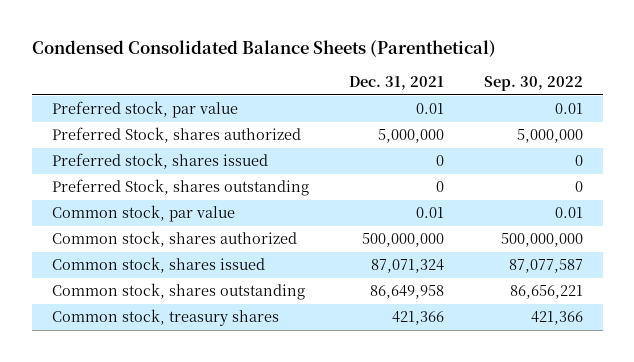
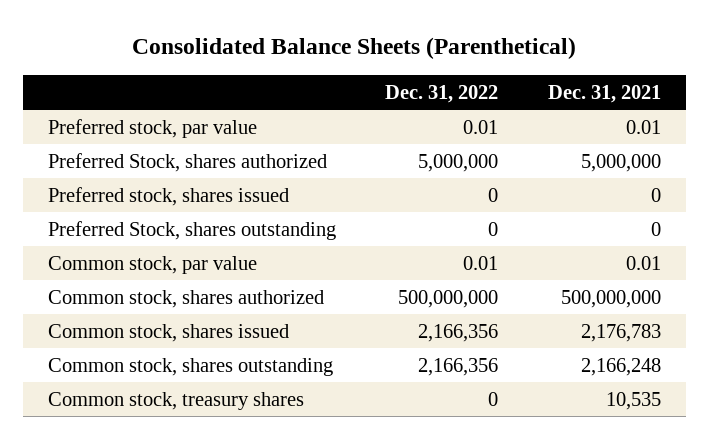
[31,40,496,58] Condensed Consolidated Balance Sheets (Parenthetical) -> [132,37,577,60] Consolidated Balance Sheets (Parenthetical)
[483,76,583,92] Sep. 30, 2022 -> none
none -> [385,84,499,103] Dec. 31, 2022
[370,259,444,274] 87,071,324 -> [581,323,662,342] 2,176,783
[369,285,444,300] 86,649,958 -> [581,357,662,376] 2,166,248
[391,311,444,326] 421,366 -> [606,391,662,410] 10,535

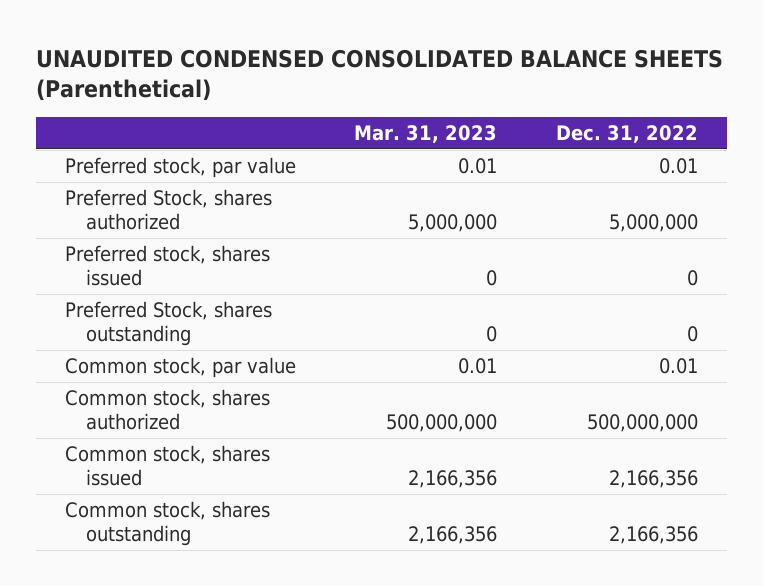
[132,37,577,60] Consolidated Balance Sheets (Parenthetical) -> [36,48,724,102] UNAUDITED CONDENSED CONSOLIDATED BALANCE SHEETS (Parenthetical)
[548,84,662,103] Dec. 31, 2021 -> none
none -> [354,124,498,143] Mar. 31, 2023
[47,391,304,410] Common stock, treasury shares -> none

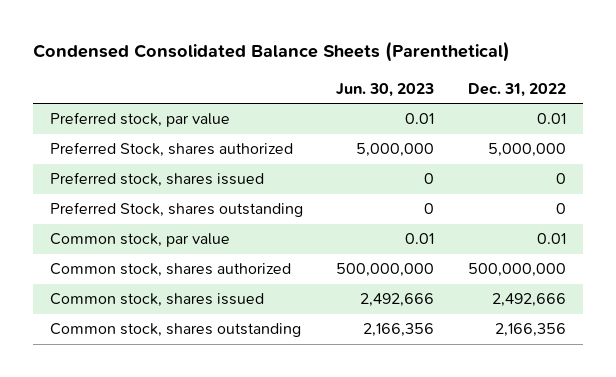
[36,48,724,102] UNAUDITED CONDENSED CONSOLIDATED BALANCE SHEETS (Parenthetical) -> [32,41,510,63] Condensed Consolidated Balance Sheets (Parenthetical)
[354,124,498,143] Mar. 31, 2023 -> none
none -> [336,82,435,97] Jun. 30, 2023
[608,470,698,489] 2,166,356 -> [492,293,567,308] 2,492,666

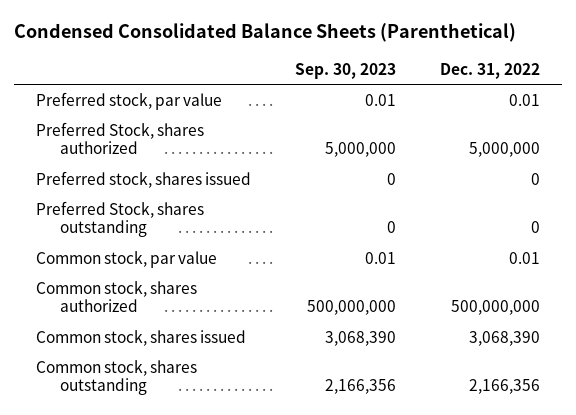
[336,82,435,97] Jun. 30, 2023 -> none
none -> [294,62,396,79] Sep. 30, 2023
[492,293,567,308] 2,492,666 -> [468,330,540,346] 3,068,390

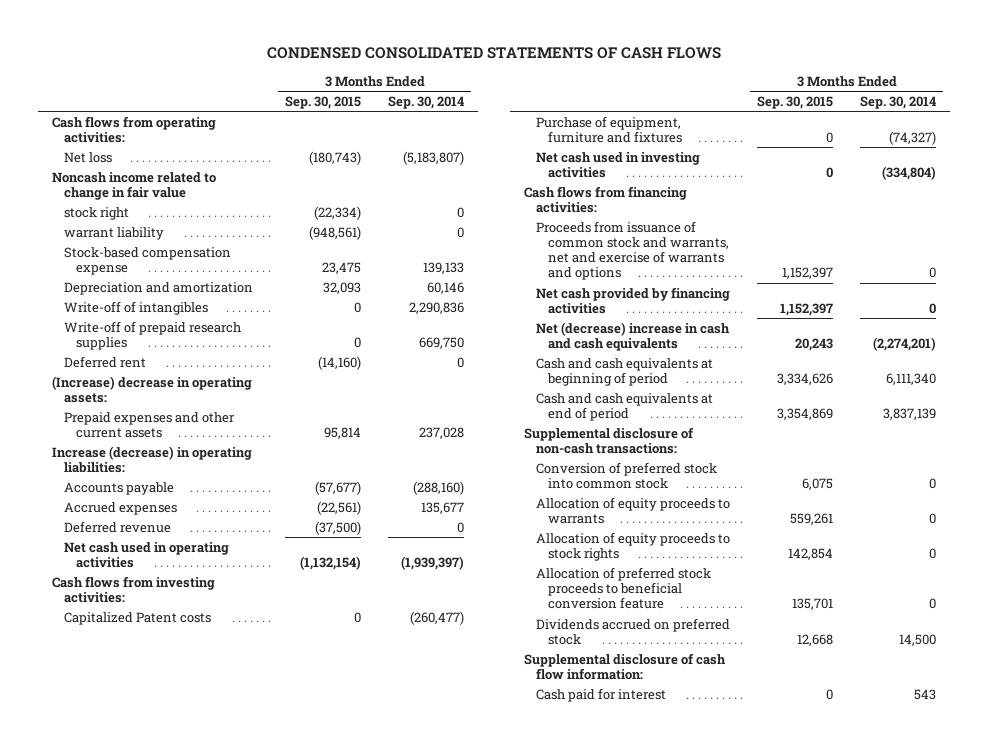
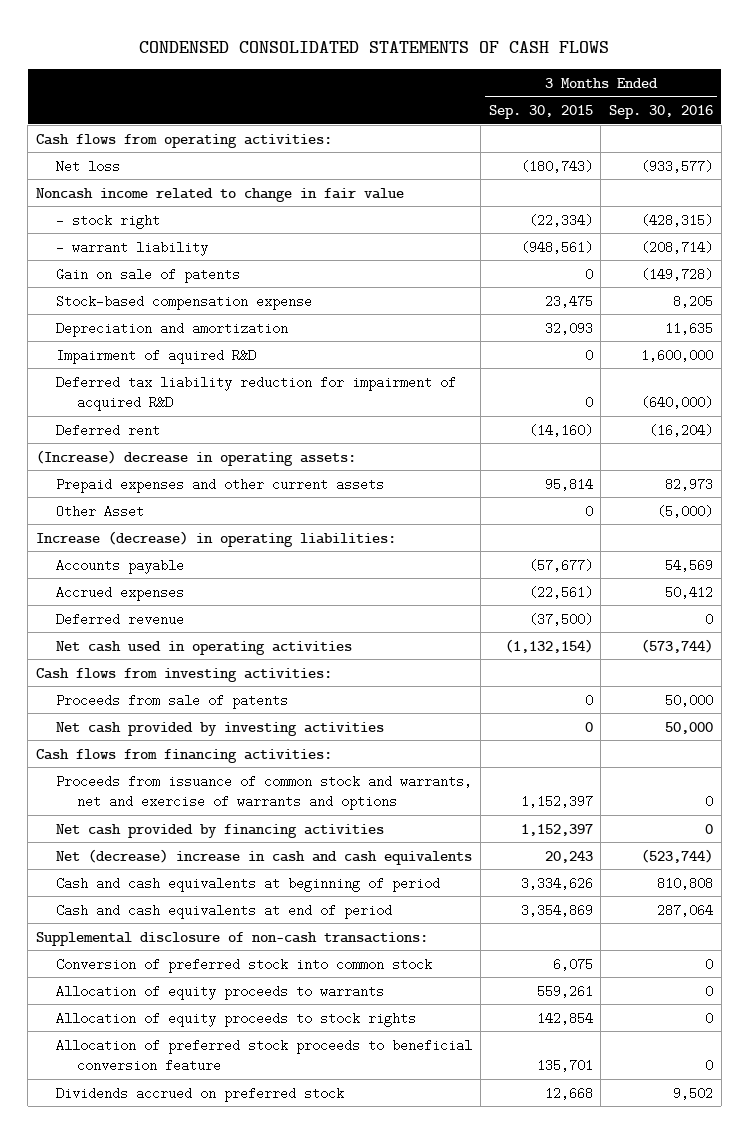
[388,95,465,109] Sep. 30, 2014 -> none
none -> [608,104,713,119] Sep. 30, 2016
[63,206,129,220] stock right -> [56,213,161,229] - stock right
[63,226,164,240] warrant liability -> [56,240,209,256] - warrant liability
none -> [56,267,241,283] Gain on sale of patents
[63,300,208,315] Write-off of intangibles -> none
[63,320,241,350] Write-off of prepaid research supplies -> none
none -> [56,348,257,364] Impairment of aquired R&D
none -> [56,375,457,412] Deferred tax liability reduction for impairment of acquired R&D
none -> [56,504,145,518] Other Asset
[63,611,211,625] Capitalized Patent costs -> none
[535,115,682,143] Purchase of equipment, furniture and fixtures -> none
none -> [56,693,289,709] Proceeds from sale of patents
[535,151,700,178] Net cash used in investing activities -> [56,721,385,736] Net cash provided by investing activities
[523,652,726,680] Supplemental disclosure of cash flow information: -> none
[535,687,666,702] Cash paid for interest -> none

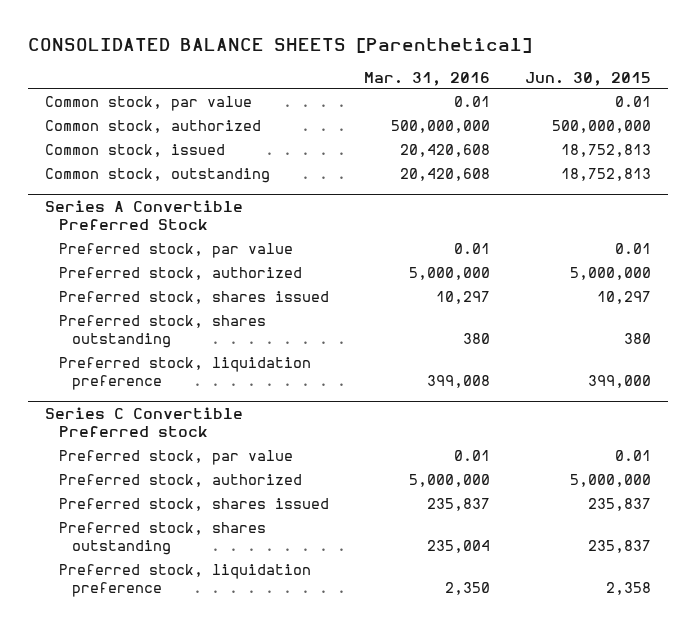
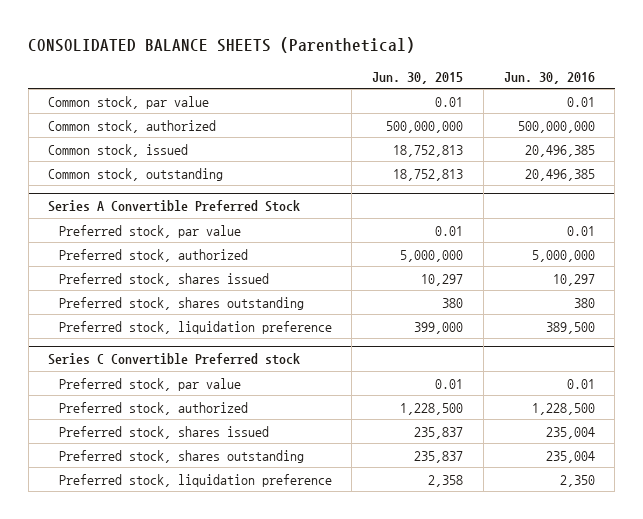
[27,37,532,53] CONSOLIDATED BALANCE SHEETS [Parenthetical] -> [28,37,416,54] CONSOLIDATED BALANCE SHEETS (Parenthetical)
[363,71,490,86] Mar. 31, 2016 -> none
none -> [503,72,595,85] Jun. 30, 2016
[569,474,651,488] 5,000,000 -> [400,402,464,415] 1,228,500

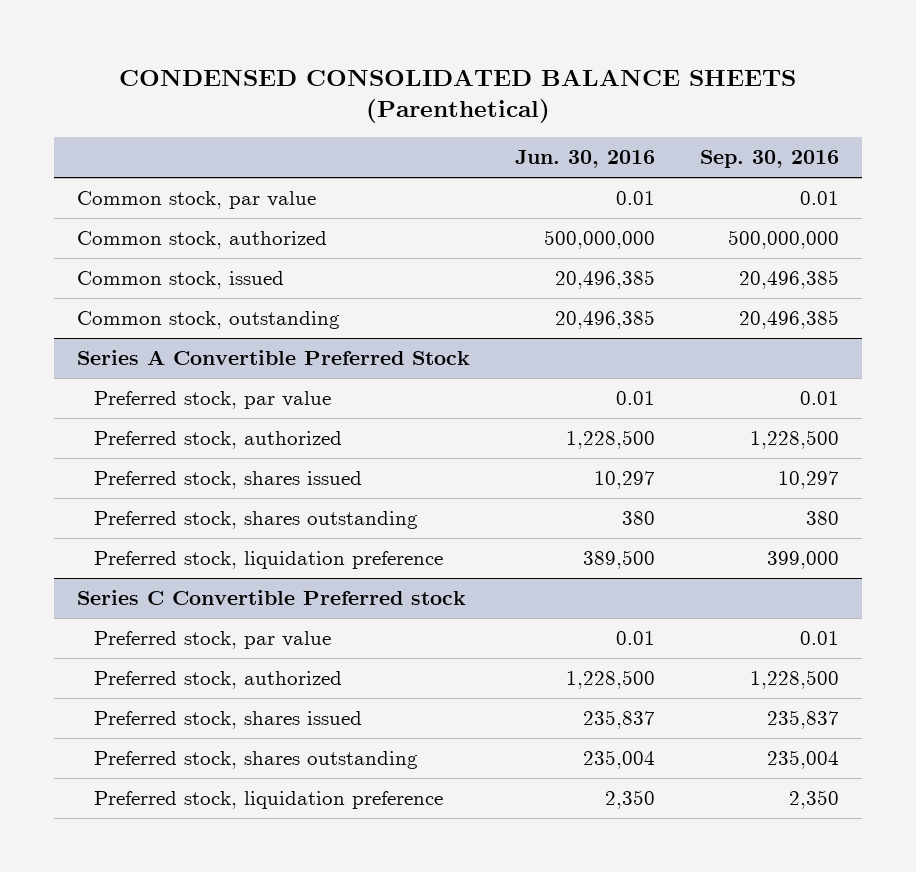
[28,37,416,54] CONSOLIDATED BALANCE SHEETS (Parenthetical) -> [118,68,796,124] CONDENSED CONSOLIDATED BALANCE SHEETS (Parenthetical)
[372,72,464,85] Jun. 30, 2015 -> none
none -> [700,150,840,169] Sep. 30, 2016
[531,249,595,262] 5,000,000 -> [565,429,655,449] 1,228,500
[545,426,595,439] 235,004 -> [582,709,655,729] 235,837

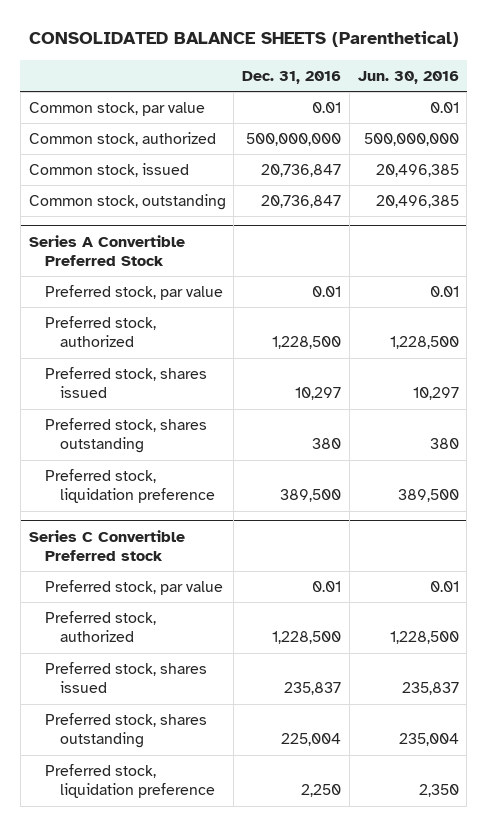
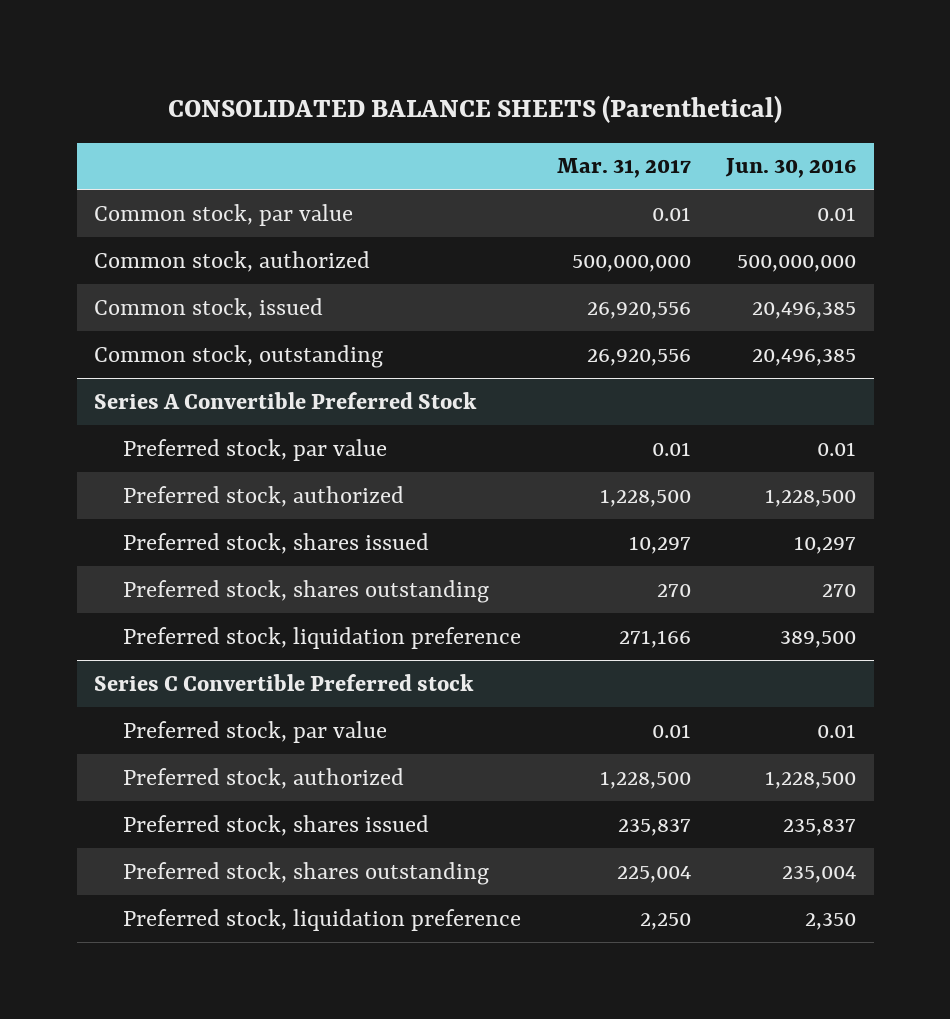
[242,70,342,84] Dec. 31, 2016 -> none
none -> [556,158,691,179] Mar. 31, 2017
[429,438,459,450] 380 -> [821,583,856,597] 270

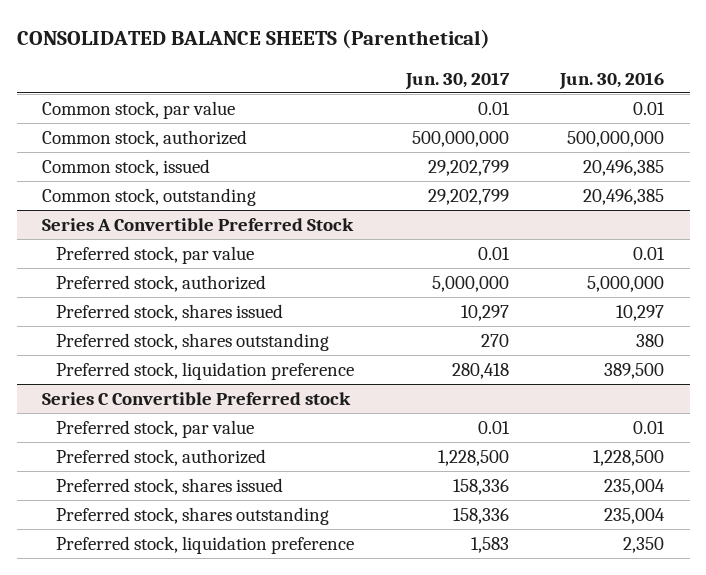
[556,158,691,179] Mar. 31, 2017 -> none
none -> [404,71,510,90] Jun. 30, 2017
[764,488,856,507] 1,228,500 -> [586,275,664,292] 5,000,000
[821,583,856,597] 270 -> [635,333,664,347] 380
[782,818,856,836] 235,837 -> [603,478,665,495] 235,004

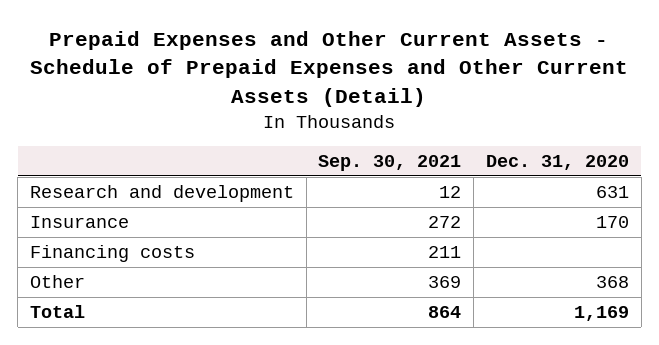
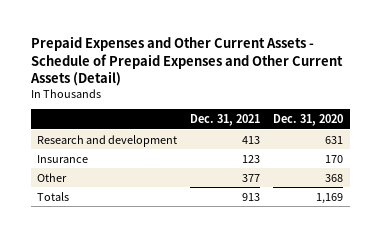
[318,154,462,171] Sep. 30, 2021 -> none
none -> [190,114,261,127] Dec. 31, 2021
[29,244,195,262] Financing costs -> none
[29,304,85,318] Total -> [37,191,70,201] Totals

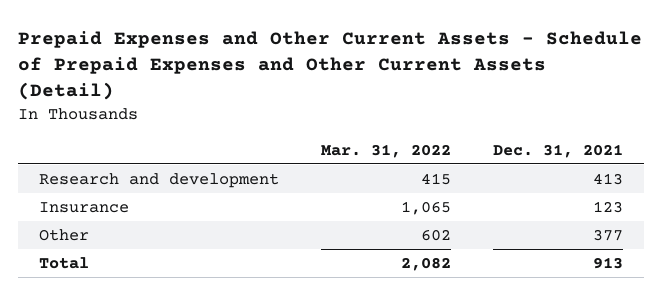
[273,114,344,127] Dec. 31, 2020 -> none
none -> [320,143,451,158] Mar. 31, 2022
[37,191,70,201] Totals -> [38,256,89,269] Total

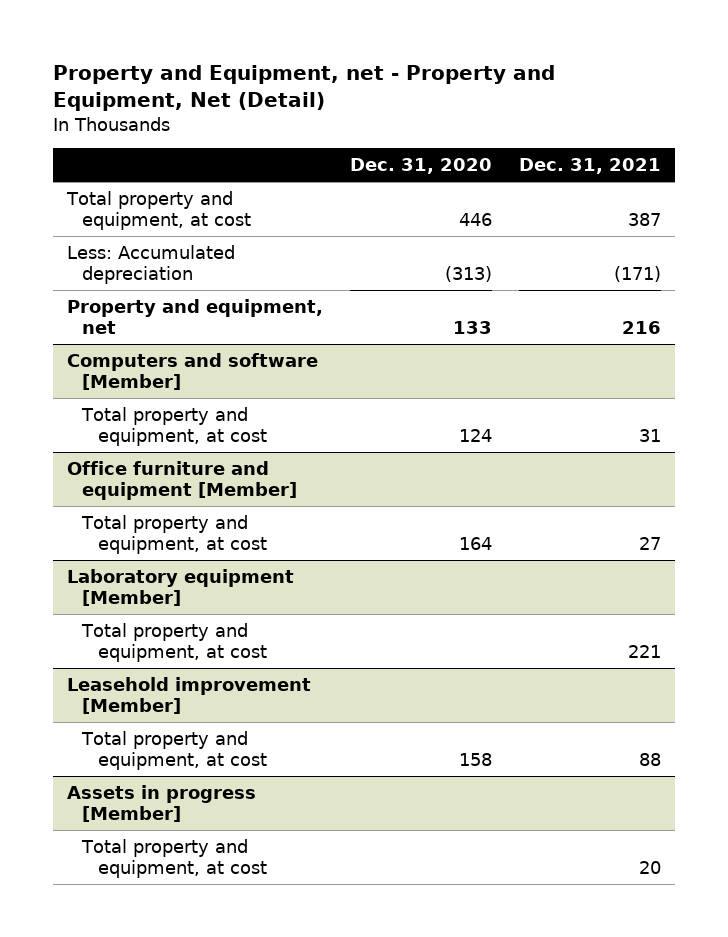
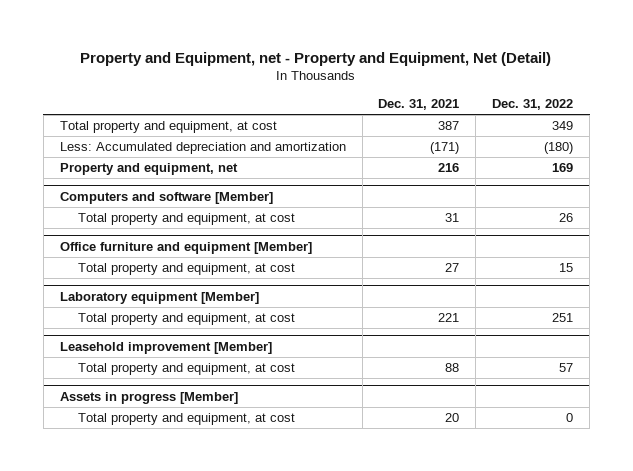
[349,158,492,175] Dec. 31, 2020 -> none
none -> [492,99,574,111] Dec. 31, 2022
[66,244,235,285] Less: Accumulated depreciation -> [59,141,346,154] Less: Accumulated depreciation and amortization

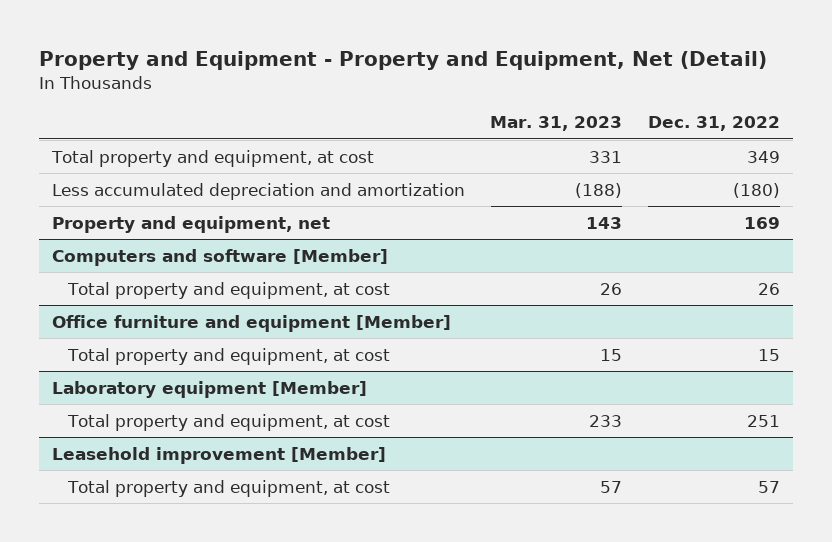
[80,52,552,67] Property and Equipment, net - Property and Equipment, Net (Detail) -> [39,50,768,70] Property and Equipment - Property and Equipment, Net (Detail)
[378,99,460,111] Dec. 31, 2021 -> none
none -> [490,116,623,132] Mar. 31, 2023
[59,141,346,154] Less: Accumulated depreciation and amortization -> [52,182,466,200] Less accumulated depreciation and amortization
[59,391,238,404] Assets in progress [Member] -> none
[77,412,295,425] Total property and equipment, at cost -> none

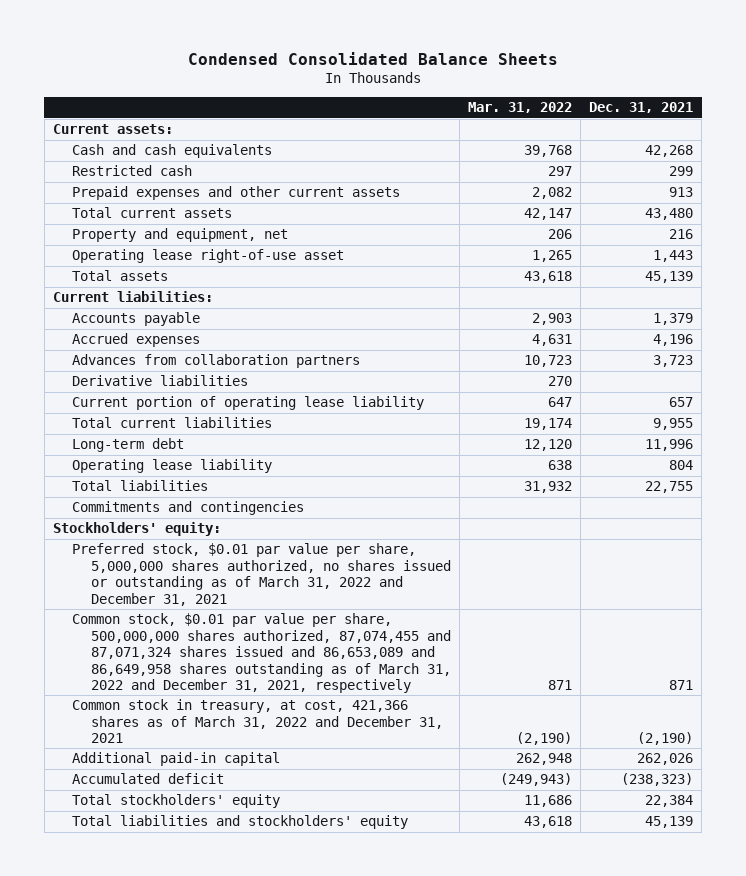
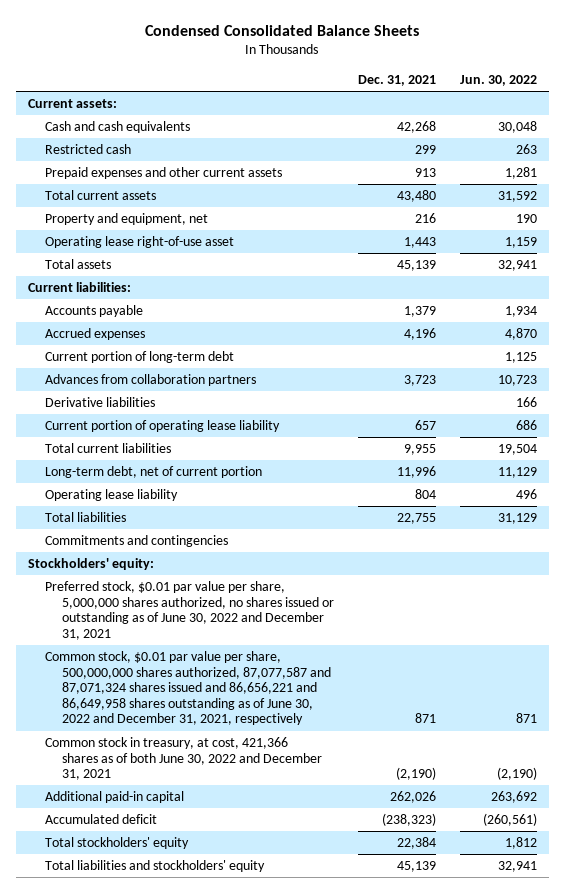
[468,102,573,114] Mar. 31, 2022 -> none
none -> [460,74,538,86] Jun. 30, 2022
none -> [44,350,234,363] Current portion of long-term debt
[71,438,184,453] Long-term debt -> [44,465,262,478] Long-term debt, net of current portion
[71,543,452,606] Preferred stock, $0.01 par value per share, 5,000,000 shares authorized, no shares issued or outstanding as of March 31, 2022 and December 31, 2021 -> [44,580,334,640] Preferred stock, $0.01 par value per share, 5,000,000 shares authorized, no shares issued or outstanding as of June 30, 2022 and December 31, 2021
[71,613,452,693] Common stock, $0.01 par value per share, 500,000,000 shares authorized, 87,074,455 and 87,071,324 shares issued and 86,653,089 and 86,649,958 shares outstanding as of March 31, 2022 and December 31, 2021, respectively -> [44,650,331,726] Common stock, $0.01 par value per share, 500,000,000 shares authorized, 87,077,587 and 87,071,324 shares issued and 86,656,221 and 86,649,958 shares outstanding as of June 30, 2022 and December 31, 2021, respectively
[71,699,444,744] Common stock in treasury, at cost, 421,366 shares as of March 31, 2022 and December 31, 2021 -> [44,736,322,781] Common stock in treasury, at cost, 421,366 shares as of both June 30, 2022 and December 31, 2021

